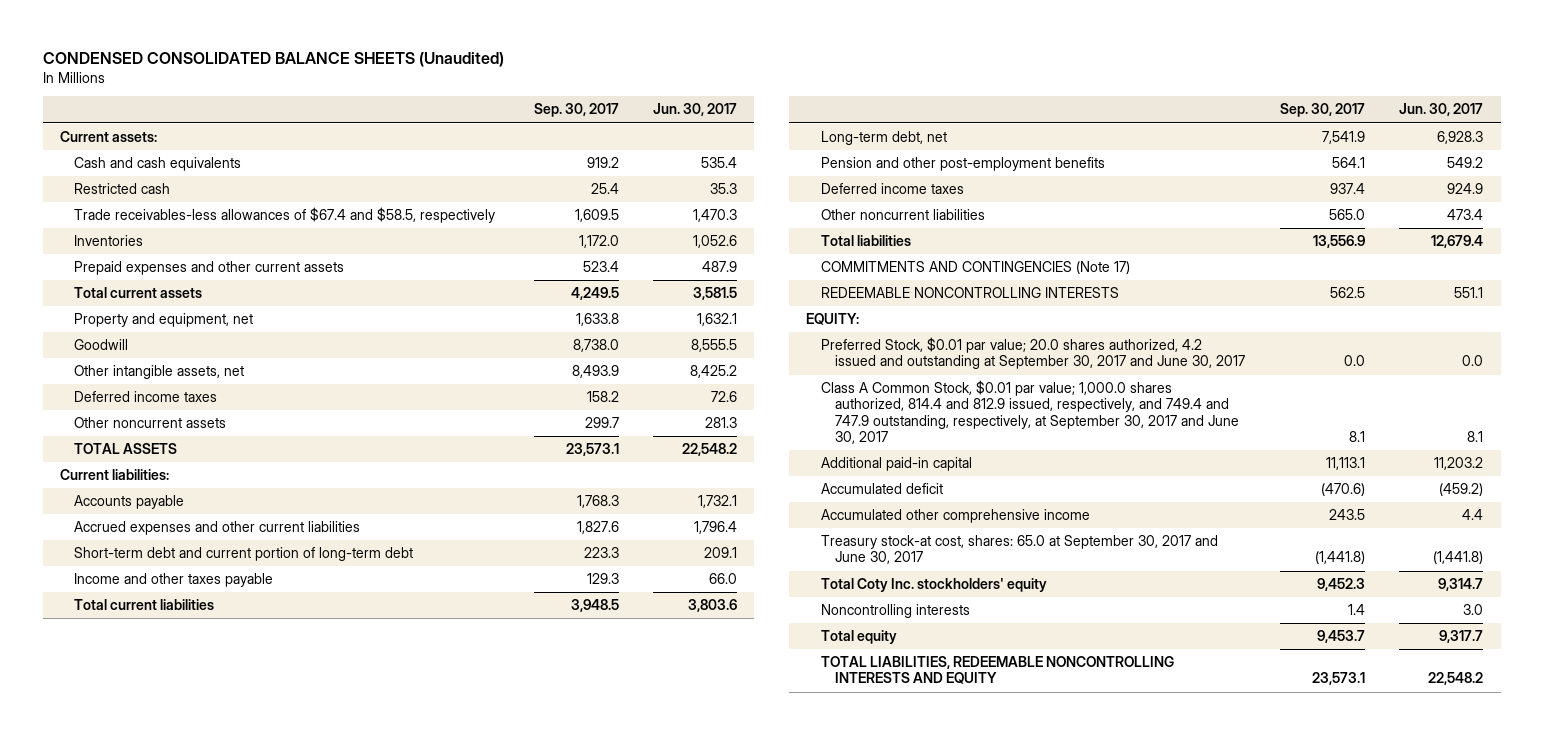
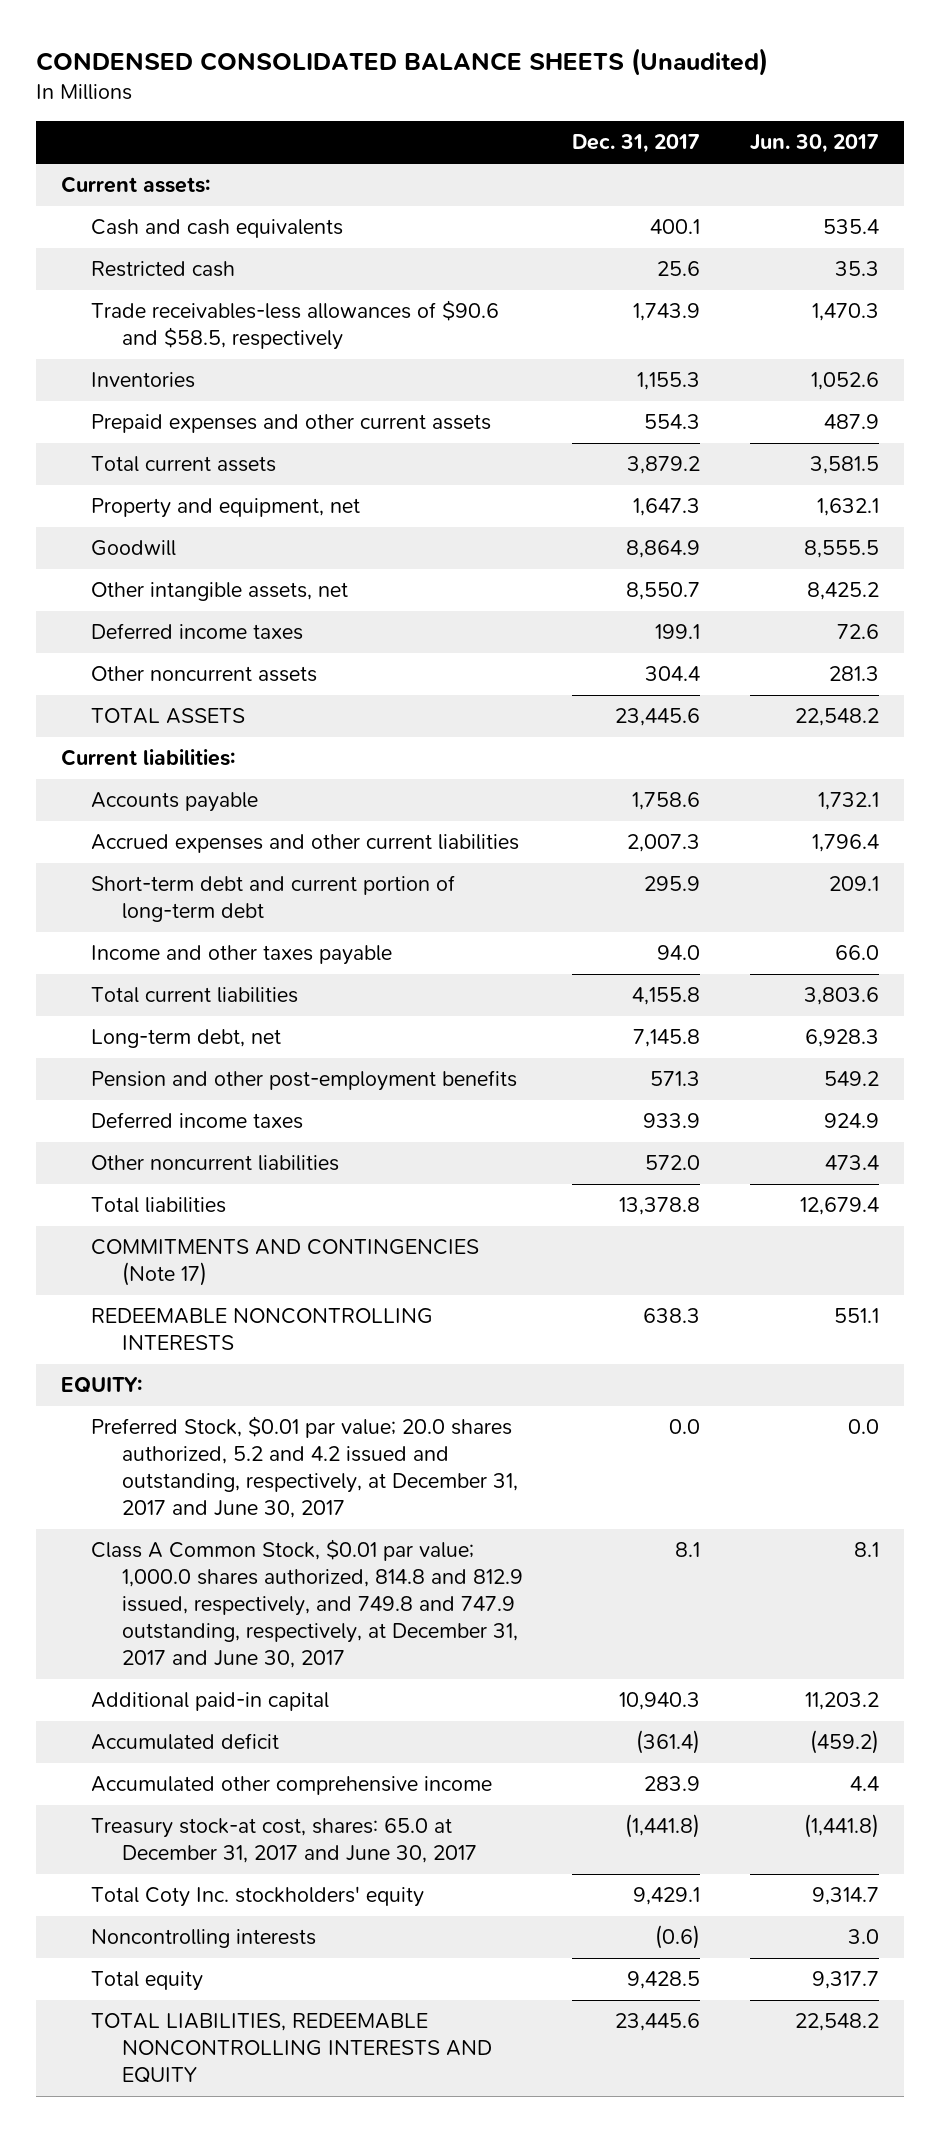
[533,103,619,118] Sep. 30, 2017 -> none
none -> [572,134,701,154] Dec. 31, 2017
[74,207,496,224] Trade receivables-less allowances of $67.4 and $58.5, respectively -> [91,300,500,351] Trade receivables-less allowances of $90.6 and $58.5, respectively
[820,337,1246,370] Preferred Stock, $0.01 par value; 20.0 shares authorized, 4.2 issued and outstanding at September 30, 2017 and June 30, 2017 -> [91,1416,518,1519] Preferred Stock, $0.01 par value; 20.0 shares authorized, 5.2 and 4.2 issued and outstanding, respectively, at December 31, 2017 and June 30, 2017
[820,380,1240,444] Class A Common Stock, $0.01 par value; 1,000.0 shares authorized, 814.4 and 812.9 issued, respectively, and 749.4 and 747.9 outstanding, respectively, at September 30, 2017 and June 30, 2017 -> [91,1539,523,1668] Class A Common Stock, $0.01 par value; 1,000.0 shares authorized, 814.8 and 812.9 issued, respectively, and 749.8 and 747.9 outstanding, respectively, at December 31, 2017 and June 30, 2017
[820,535,1218,565] Treasury stock-at cost, shares: 65.0 at September 30, 2017 and June 30, 2017 -> [91,1818,477,1864] Treasury stock-at cost, shares: 65.0 at December 31, 2017 and June 30, 2017

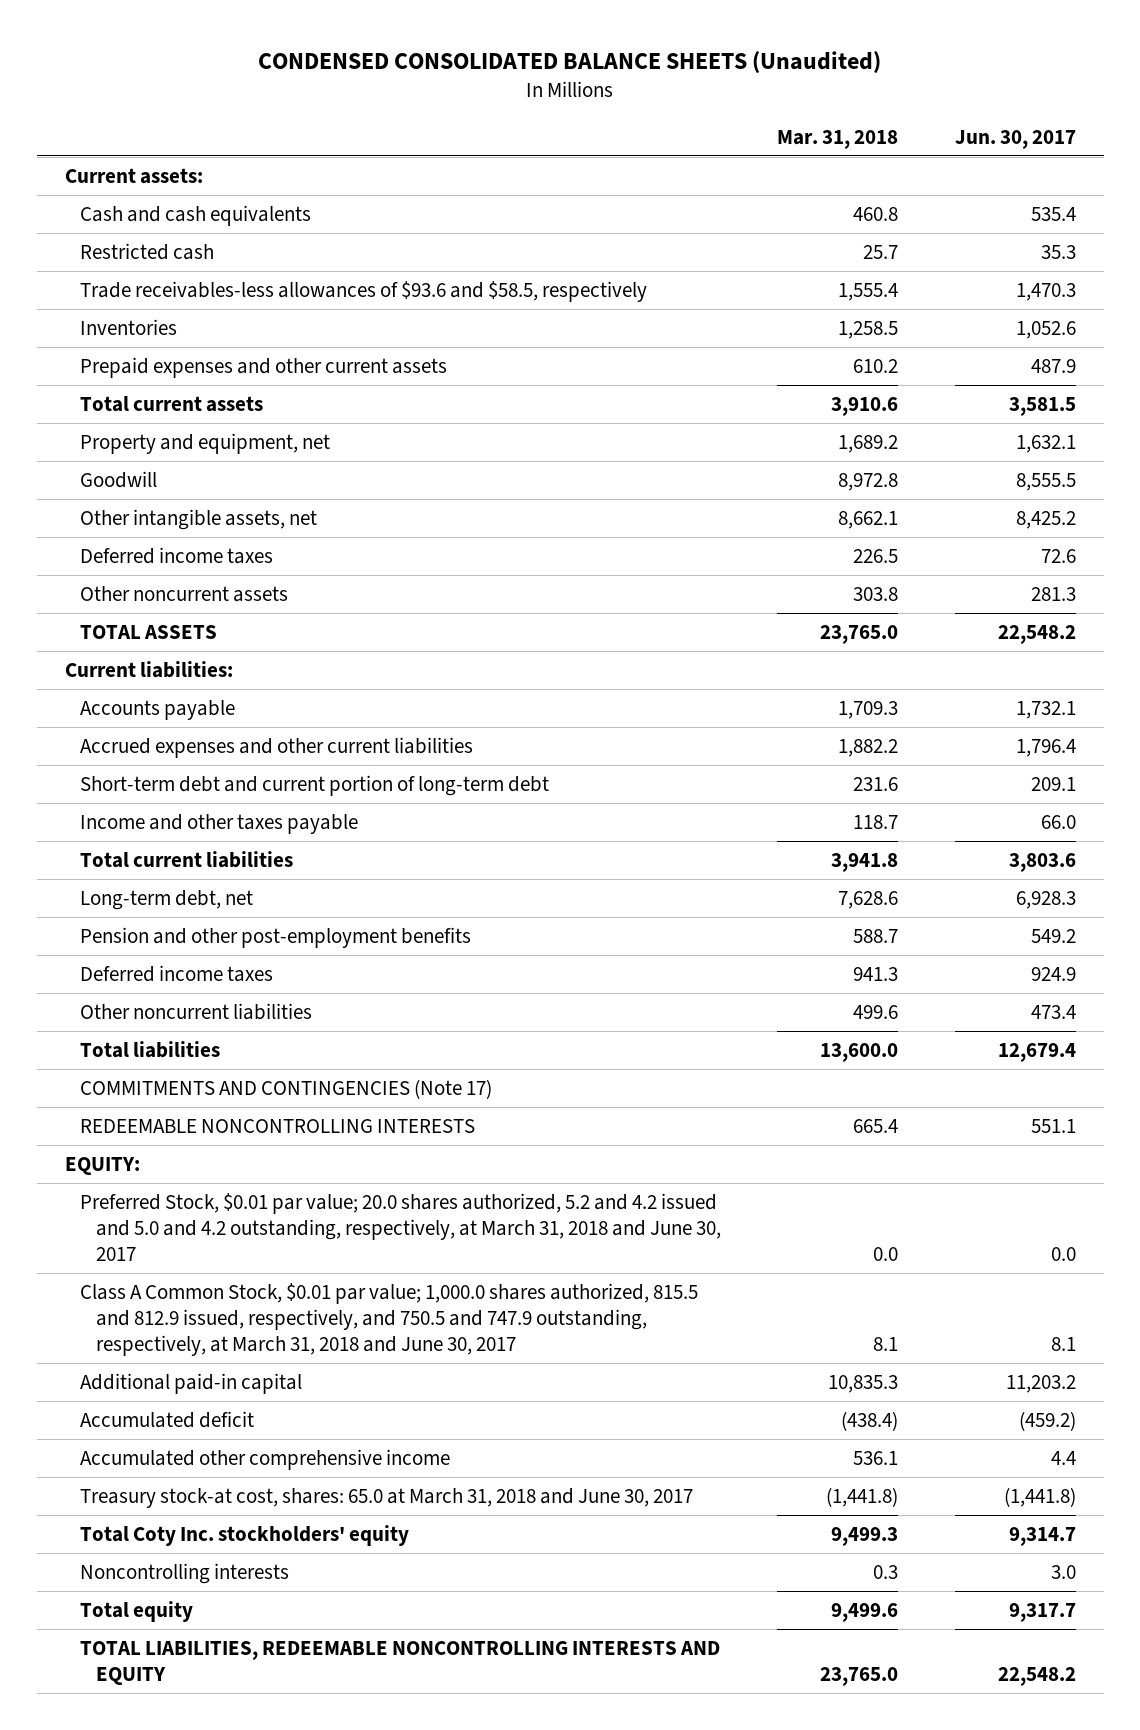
[572,134,701,154] Dec. 31, 2017 -> none
none -> [777,129,899,149] Mar. 31, 2018
[91,300,500,351] Trade receivables-less allowances of $90.6 and $58.5, respectively -> [80,280,648,302] Trade receivables-less allowances of $93.6 and $58.5, respectively
[91,1416,518,1519] Preferred Stock, $0.01 par value; 20.0 shares authorized, 5.2 and 4.2 issued and outstanding, respectively, at December 31, 2017 and June 30, 2017 -> [80,1192,722,1261] Preferred Stock, $0.01 par value; 20.0 shares authorized, 5.2 and 4.2 issued and 5.0 and 4.2 outstanding, respectively, at March 31, 2018 and June 30, 2017
[91,1539,523,1668] Class A Common Stock, $0.01 par value; 1,000.0 shares authorized, 814.8 and 812.9 issued, respectively, and 749.8 and 747.9 outstanding, respectively, at December 31, 2017 and June 30, 2017 -> [80,1282,699,1356] Class A Common Stock, $0.01 par value; 1,000.0 shares authorized, 815.5 and 812.9 issued, respectively, and 750.5 and 747.9 outstanding, respectively, at March 31, 2018 and June 30, 2017
[91,1818,477,1864] Treasury stock-at cost, shares: 65.0 at December 31, 2017 and June 30, 2017 -> [80,1487,694,1508] Treasury stock-at cost, shares: 65.0 at March 31, 2018 and June 30, 2017

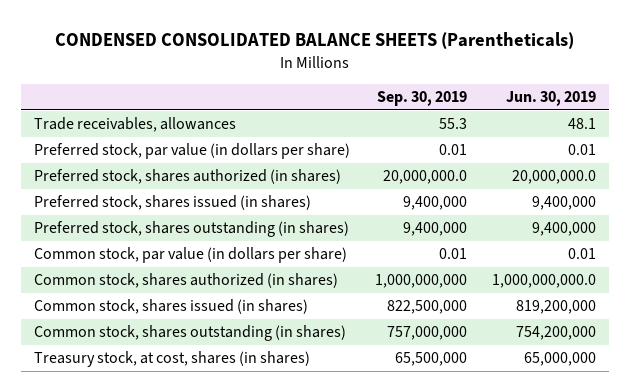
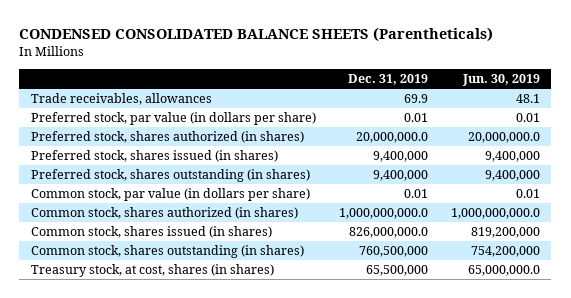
[376,90,467,106] Sep. 30, 2019 -> none
none -> [347,74,428,86] Dec. 31, 2019
[523,352,596,367] 65,000,000 -> [467,265,540,277] 65,000,000.0

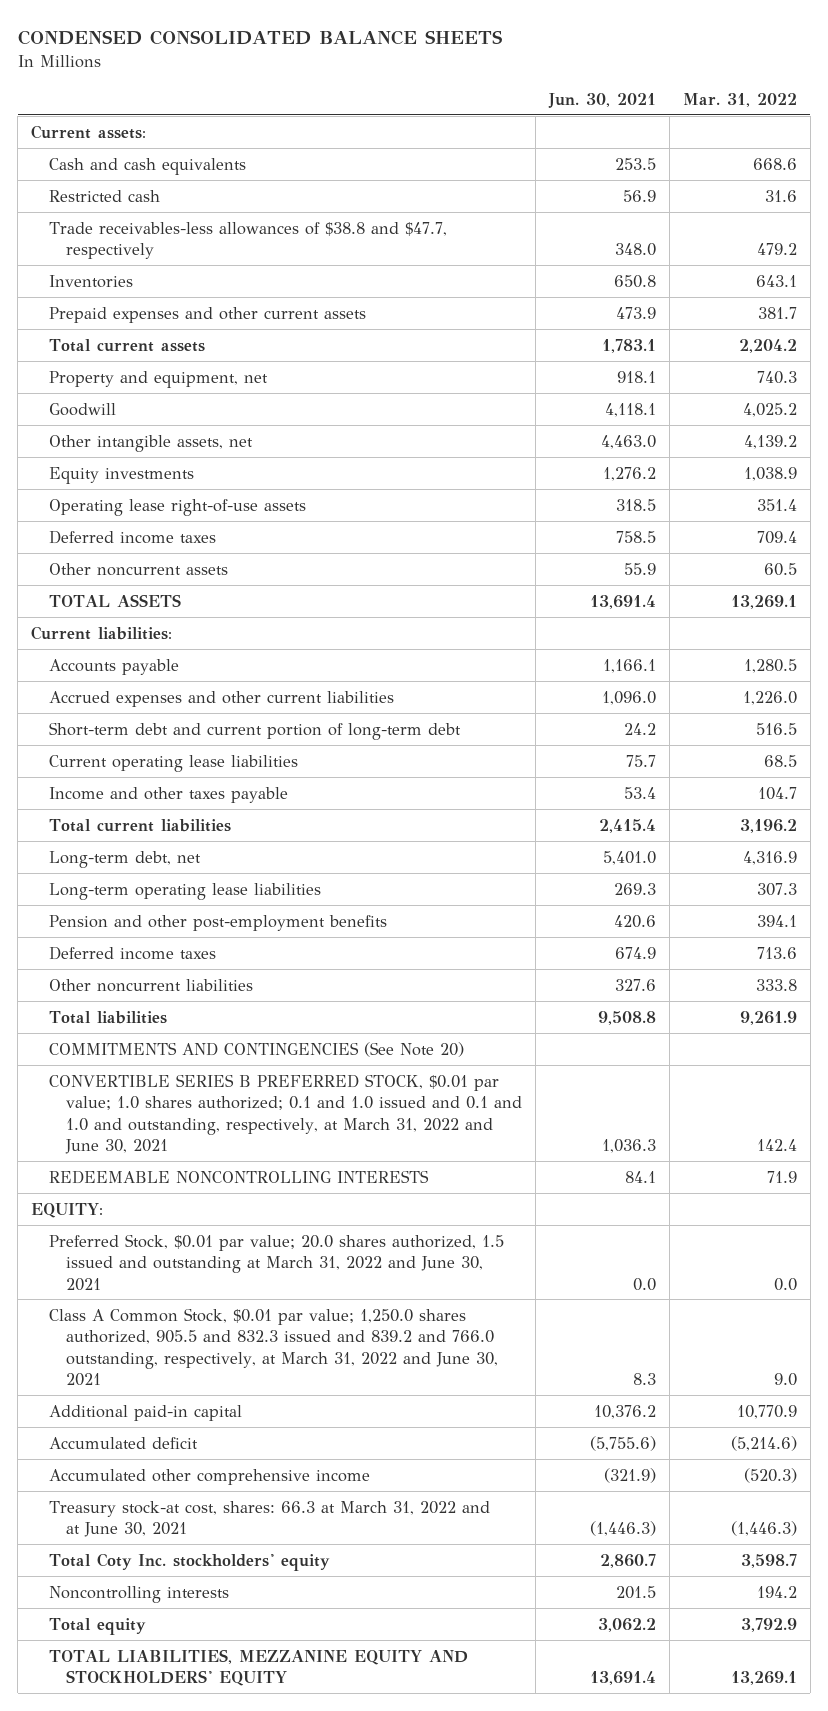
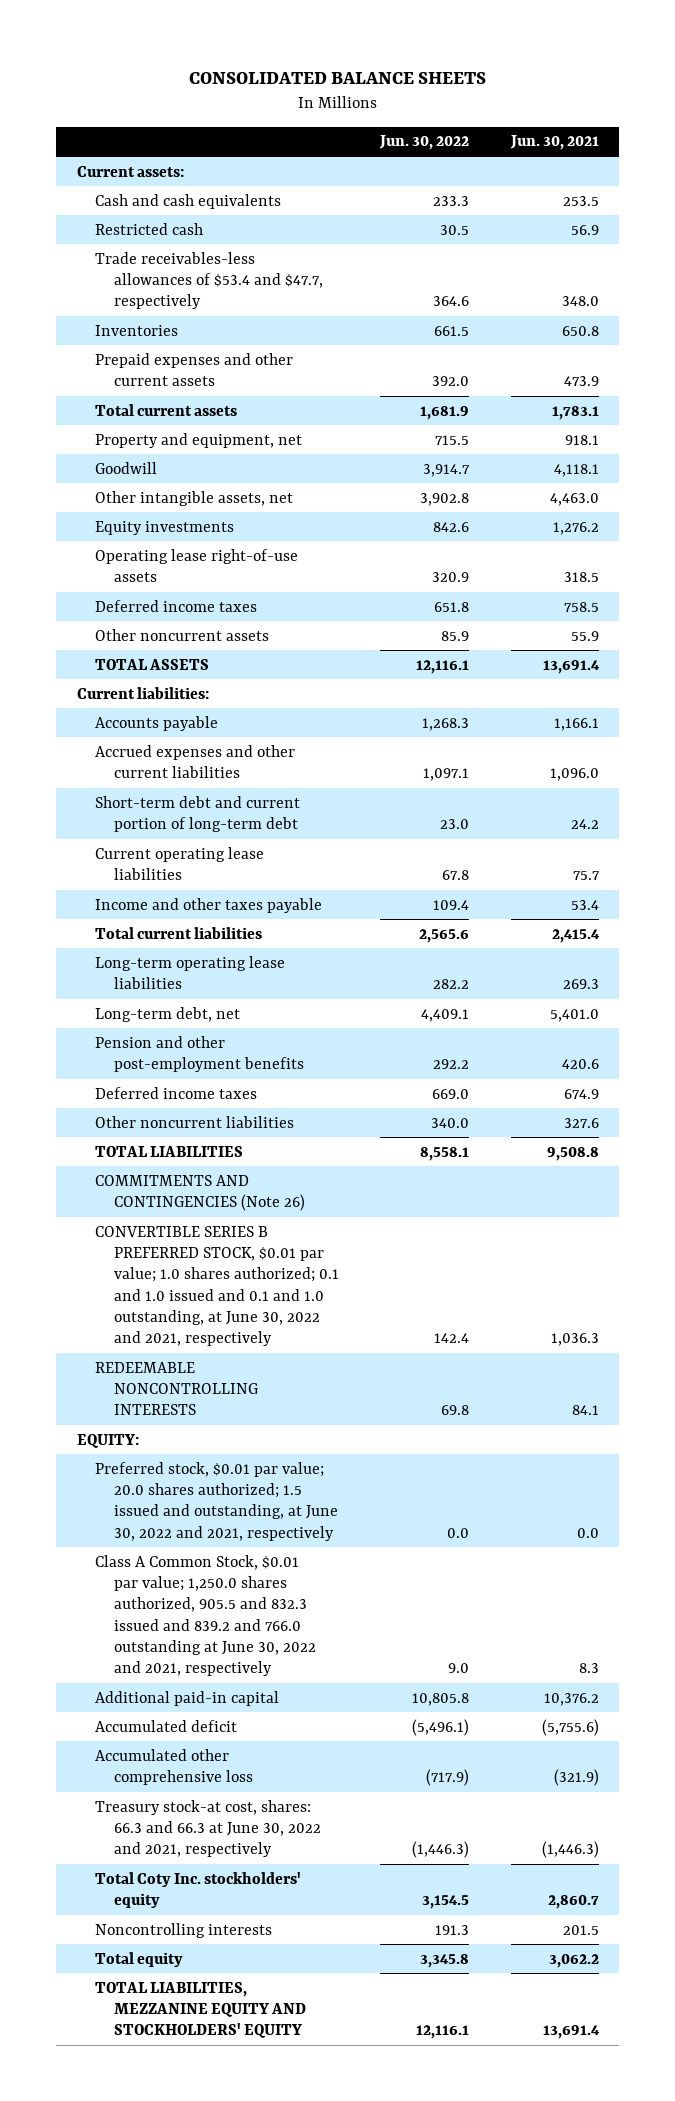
[17,29,503,45] CONDENSED CONSOLIDATED BALANCE SHEETS -> [188,72,486,85] CONSOLIDATED BALANCE SHEETS
[682,92,797,107] Mar. 31, 2022 -> none
none -> [379,135,470,151] Jun. 30, 2022
[48,221,447,260] Trade receivables-less allowances of $38.8 and $47.7, respectively -> [95,251,324,310] Trade receivables-less allowances of $53.4 and $47.7, respectively
[48,850,201,868] Long-term debt, net -> [95,1006,241,1022] Long-term debt, net
[48,1010,167,1024] Total liabilities -> [95,1145,244,1157] TOTAL LIABILITIES
[48,1041,464,1057] COMMITMENTS AND CONTINGENCIES (See Note 20) -> [95,1174,306,1212] COMMITMENTS AND CONTINGENCIES (Note 26)
[48,1073,523,1155] CONVERTIBLE SERIES B PREFERRED STOCK, $0.01 par value; 1.0 shares authorized; 0.1 and 1.0 issued and 0.1 and 1.0 and outstanding, respectively, at March 31, 2022 and June 30, 2021 -> [95,1225,340,1347] CONVERTIBLE SERIES B PREFERRED STOCK, $0.01 par value; 1.0 shares authorized; 0.1 and 1.0 issued and 0.1 and 1.0 outstanding, at June 30, 2022 and 2021, respectively
[48,1233,504,1291] Preferred Stock, $0.01 par value; 20.0 shares authorized, 1.5 issued and outstanding at March 31, 2022 and June 30, 2021 -> [95,1461,339,1541] Preferred stock, $0.01 par value; 20.0 shares authorized; 1.5 issued and outstanding, at June 30, 2022 and 2021, respectively
[48,1307,499,1387] Class A Common Stock, $0.01 par value; 1,250.0 shares authorized, 905.5 and 832.3 issued and 839.2 and 766.0 outstanding, respectively, at March 31, 2022 and June 30, 2021 -> [95,1554,317,1677] Class A Common Stock, $0.01 par value; 1,250.0 shares authorized, 905.5 and 832.3 issued and 839.2 and 766.0 outstanding at June 30, 2022 and 2021, respectively
[48,1468,370,1485] Accumulated other comprehensive income -> [95,1748,254,1786] Accumulated other comprehensive loss
[48,1500,490,1538] Treasury stock-at cost, shares: 66.3 at March 31, 2022 and at June 30, 2021 -> [95,1799,322,1858] Treasury stock-at cost, shares: 66.3 and 66.3 at June 30, 2022 and 2021, respectively

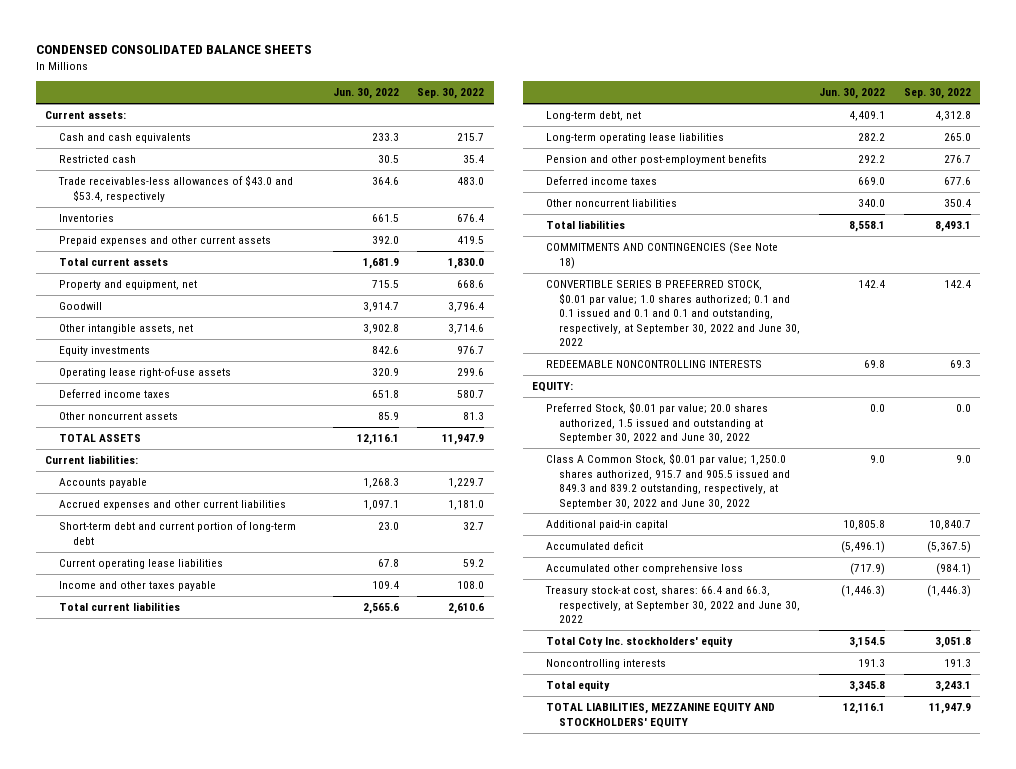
[188,72,486,85] CONSOLIDATED BALANCE SHEETS -> [35,44,312,54] CONDENSED CONSOLIDATED BALANCE SHEETS
[509,135,599,151] Jun. 30, 2021 -> none
none -> [417,88,485,100] Sep. 30, 2022
[95,251,324,310] Trade receivables-less allowances of $53.4 and $47.7, respectively -> [58,175,294,202] Trade receivables-less allowances of $43.0 and $53.4, respectively
[95,955,286,990] Long-term operating lease liabilities -> [545,133,724,144] Long-term operating lease liabilities
[95,1145,244,1157] TOTAL LIABILITIES -> [545,220,625,230] Total liabilities
[95,1174,306,1212] COMMITMENTS AND CONTINGENCIES (Note 26) -> [545,242,778,269] COMMITMENTS AND CONTINGENCIES (See Note 18)
[95,1225,340,1347] CONVERTIBLE SERIES B PREFERRED STOCK, $0.01 par value; 1.0 shares authorized; 0.1 and 1.0 issued and 0.1 and 1.0 outstanding, at June 30, 2022 and 2021, respectively -> [545,280,801,347] CONVERTIBLE SERIES B PREFERRED STOCK, $0.01 par value; 1.0 shares authorized; 0.1 and 0.1 issued and 0.1 and 0.1 and outstanding, respectively, at September 30, 2022 and June 30, 2022
[95,1461,339,1541] Preferred stock, $0.01 par value; 20.0 shares authorized; 1.5 issued and outstanding, at June 30, 2022 and 2021, respectively -> [545,402,768,444] Preferred Stock, $0.01 par value; 20.0 shares authorized, 1.5 issued and outstanding at September 30, 2022 and June 30, 2022
[95,1554,317,1677] Class A Common Stock, $0.01 par value; 1,250.0 shares authorized, 905.5 and 832.3 issued and 839.2 and 766.0 outstanding at June 30, 2022 and 2021, respectively -> [545,453,791,509] Class A Common Stock, $0.01 par value; 1,250.0 shares authorized, 915.7 and 905.5 issued and 849.3 and 839.2 outstanding, respectively, at September 30, 2022 and June 30, 2022
[95,1799,322,1858] Treasury stock-at cost, shares: 66.3 and 66.3 at June 30, 2022 and 2021, respectively -> [544,586,801,624] Treasury stock-at cost, shares: 66.4 and 66.3, respectively, at September 30, 2022 and June 30, 2022

